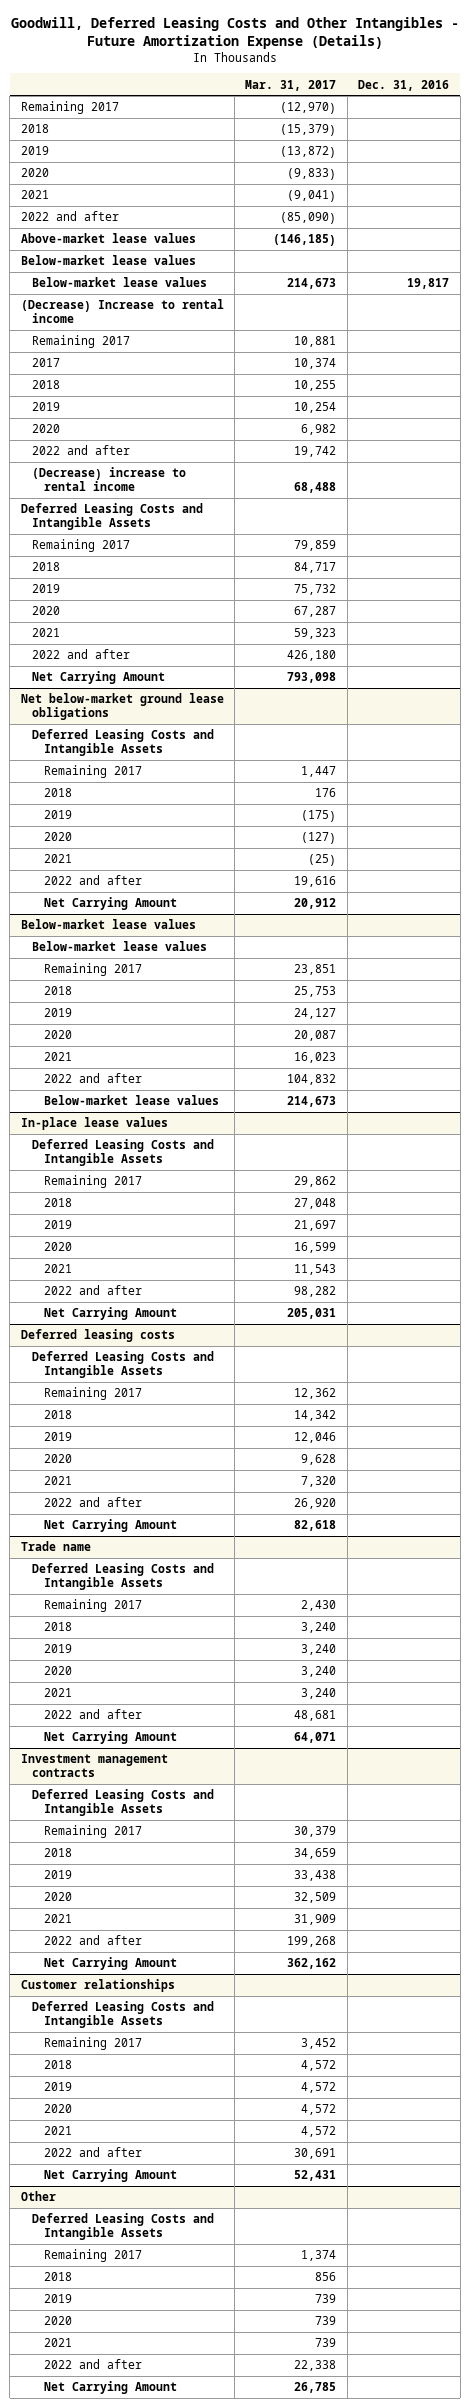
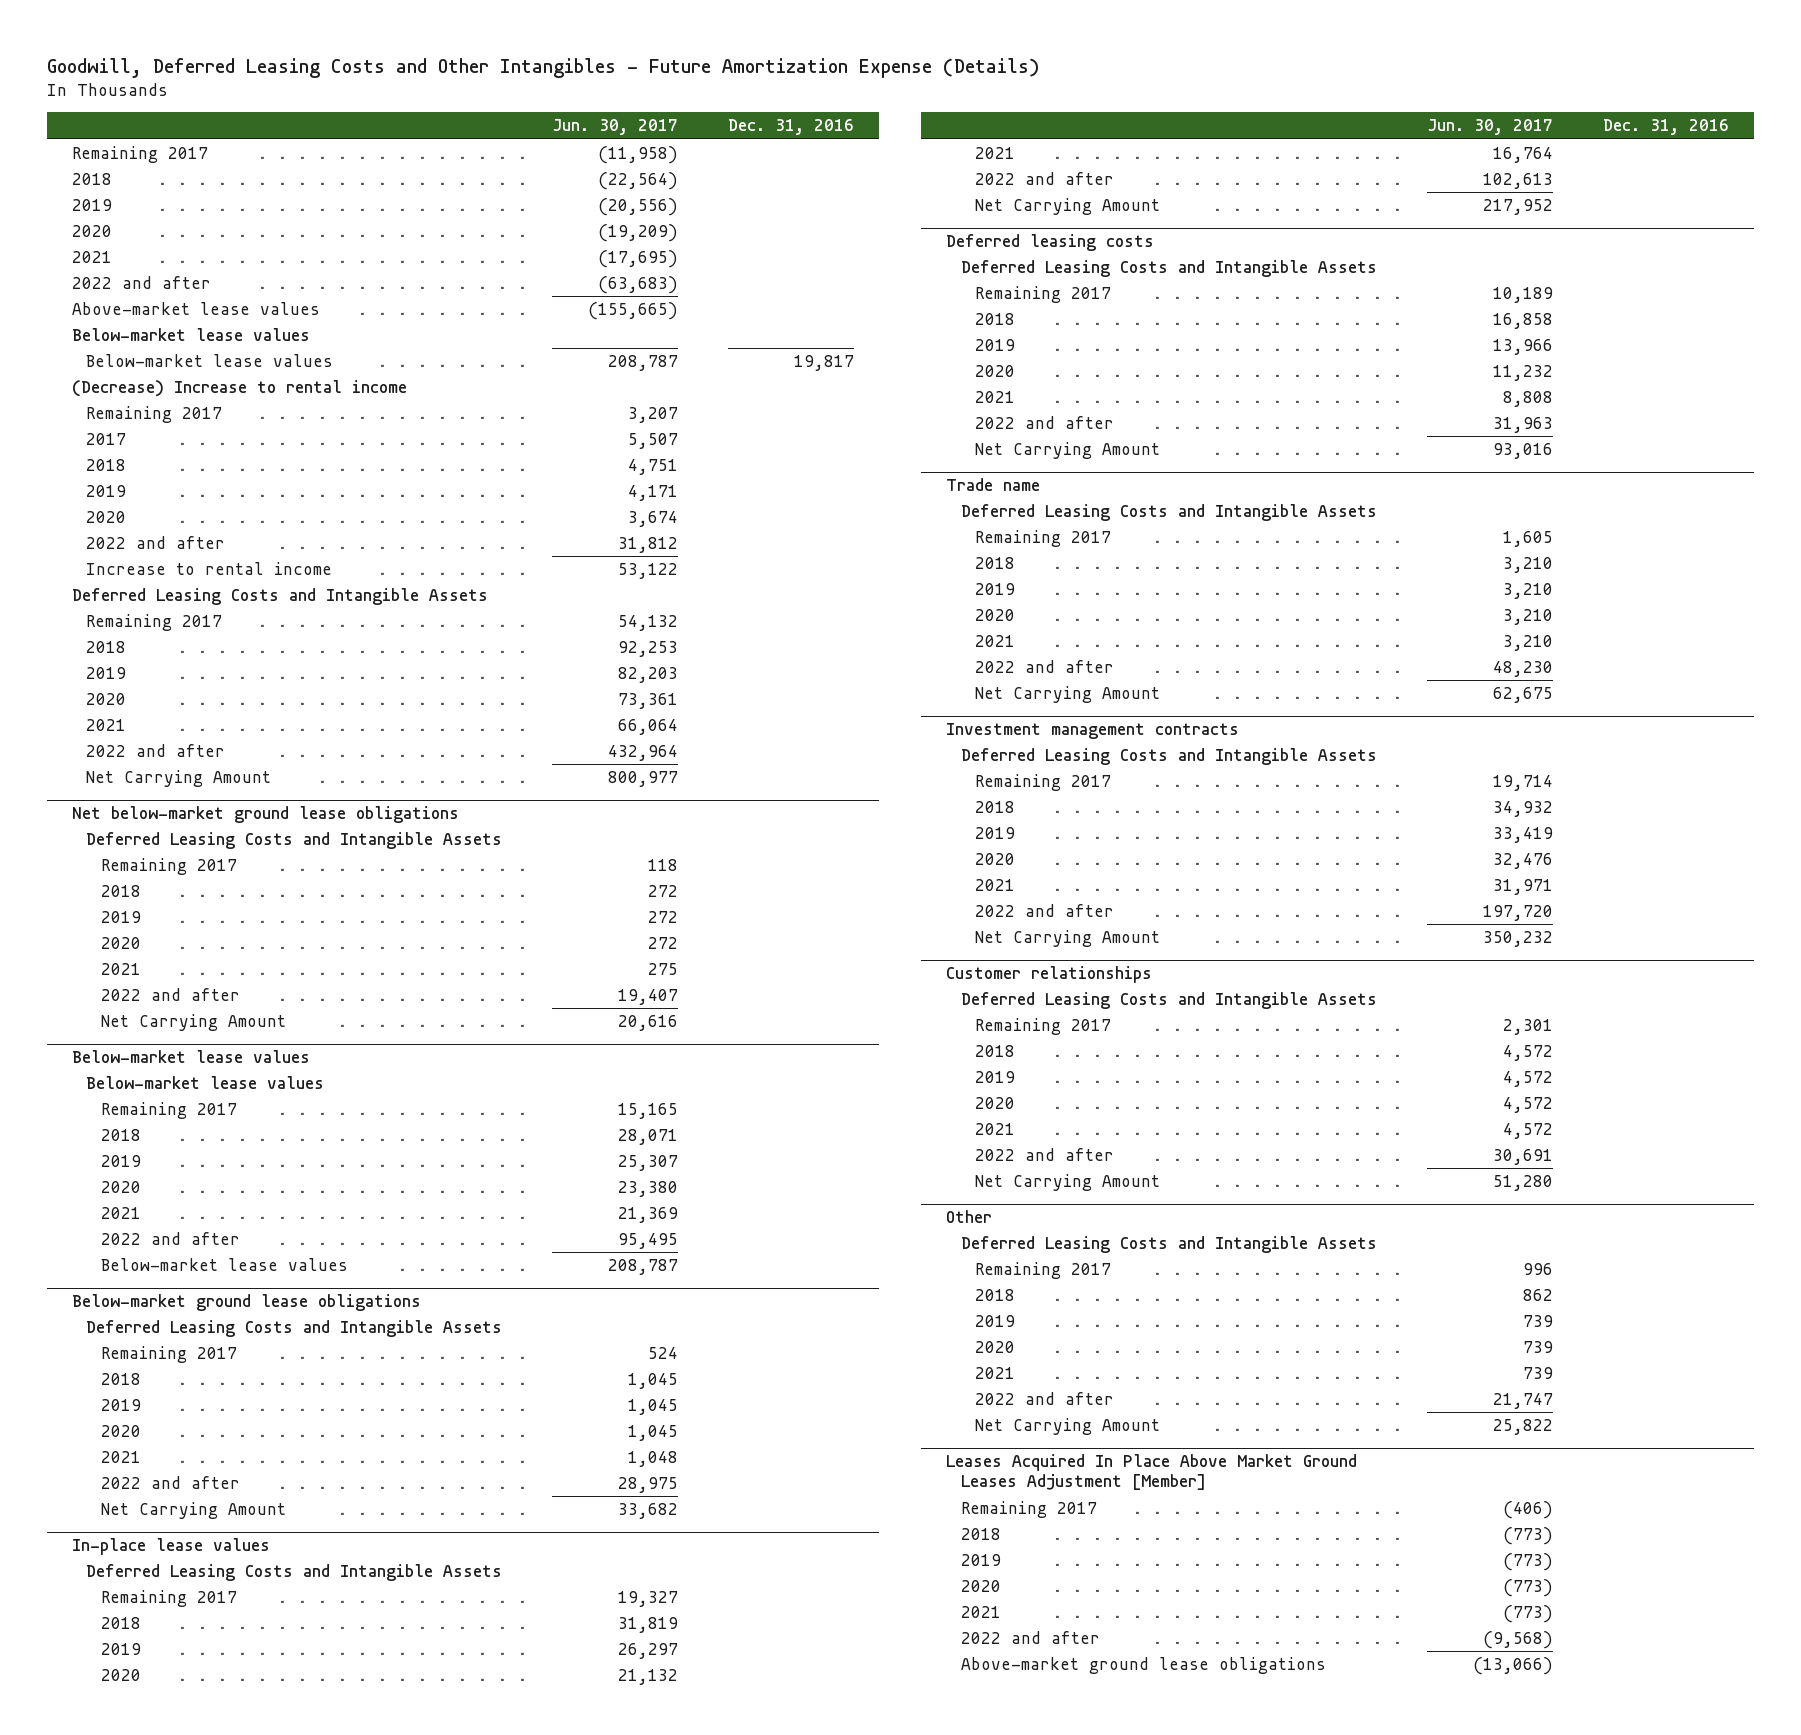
[245,79,337,91] Mar. 31, 2017 -> none
none -> [552,119,679,136] Jun. 30, 2017
[32,467,187,492] (Decrease) increase to rental income -> [86,561,333,575] Increase to rental income
none -> [72,1294,422,1312] Below-market ground lease obligations
none -> [86,1319,503,1337] Deferred Leasing Costs and Intangible Assets
none -> [100,1345,237,1363] Remaining 2017
none -> [100,1372,141,1385] 2018
none -> [100,1398,141,1411] 2019
none -> [100,1424,141,1437] 2020
none -> [100,1450,141,1463] 2021
none -> [100,1475,240,1489] 2022 and after
none -> [100,1501,286,1519] Net Carrying Amount
none -> [946,1454,1358,1491] Leases Acquired In Place Above Market Ground Leases Adjustment [Member]
none -> [960,1500,1097,1518] Remaining 2017
none -> [960,1527,1001,1540] 2018
none -> [960,1553,1001,1566] 2019
none -> [960,1579,1001,1592] 2020
none -> [960,1605,1001,1618] 2021
none -> [960,1630,1100,1644] 2022 and after
none -> [960,1656,1326,1674] Above-market ground lease obligations

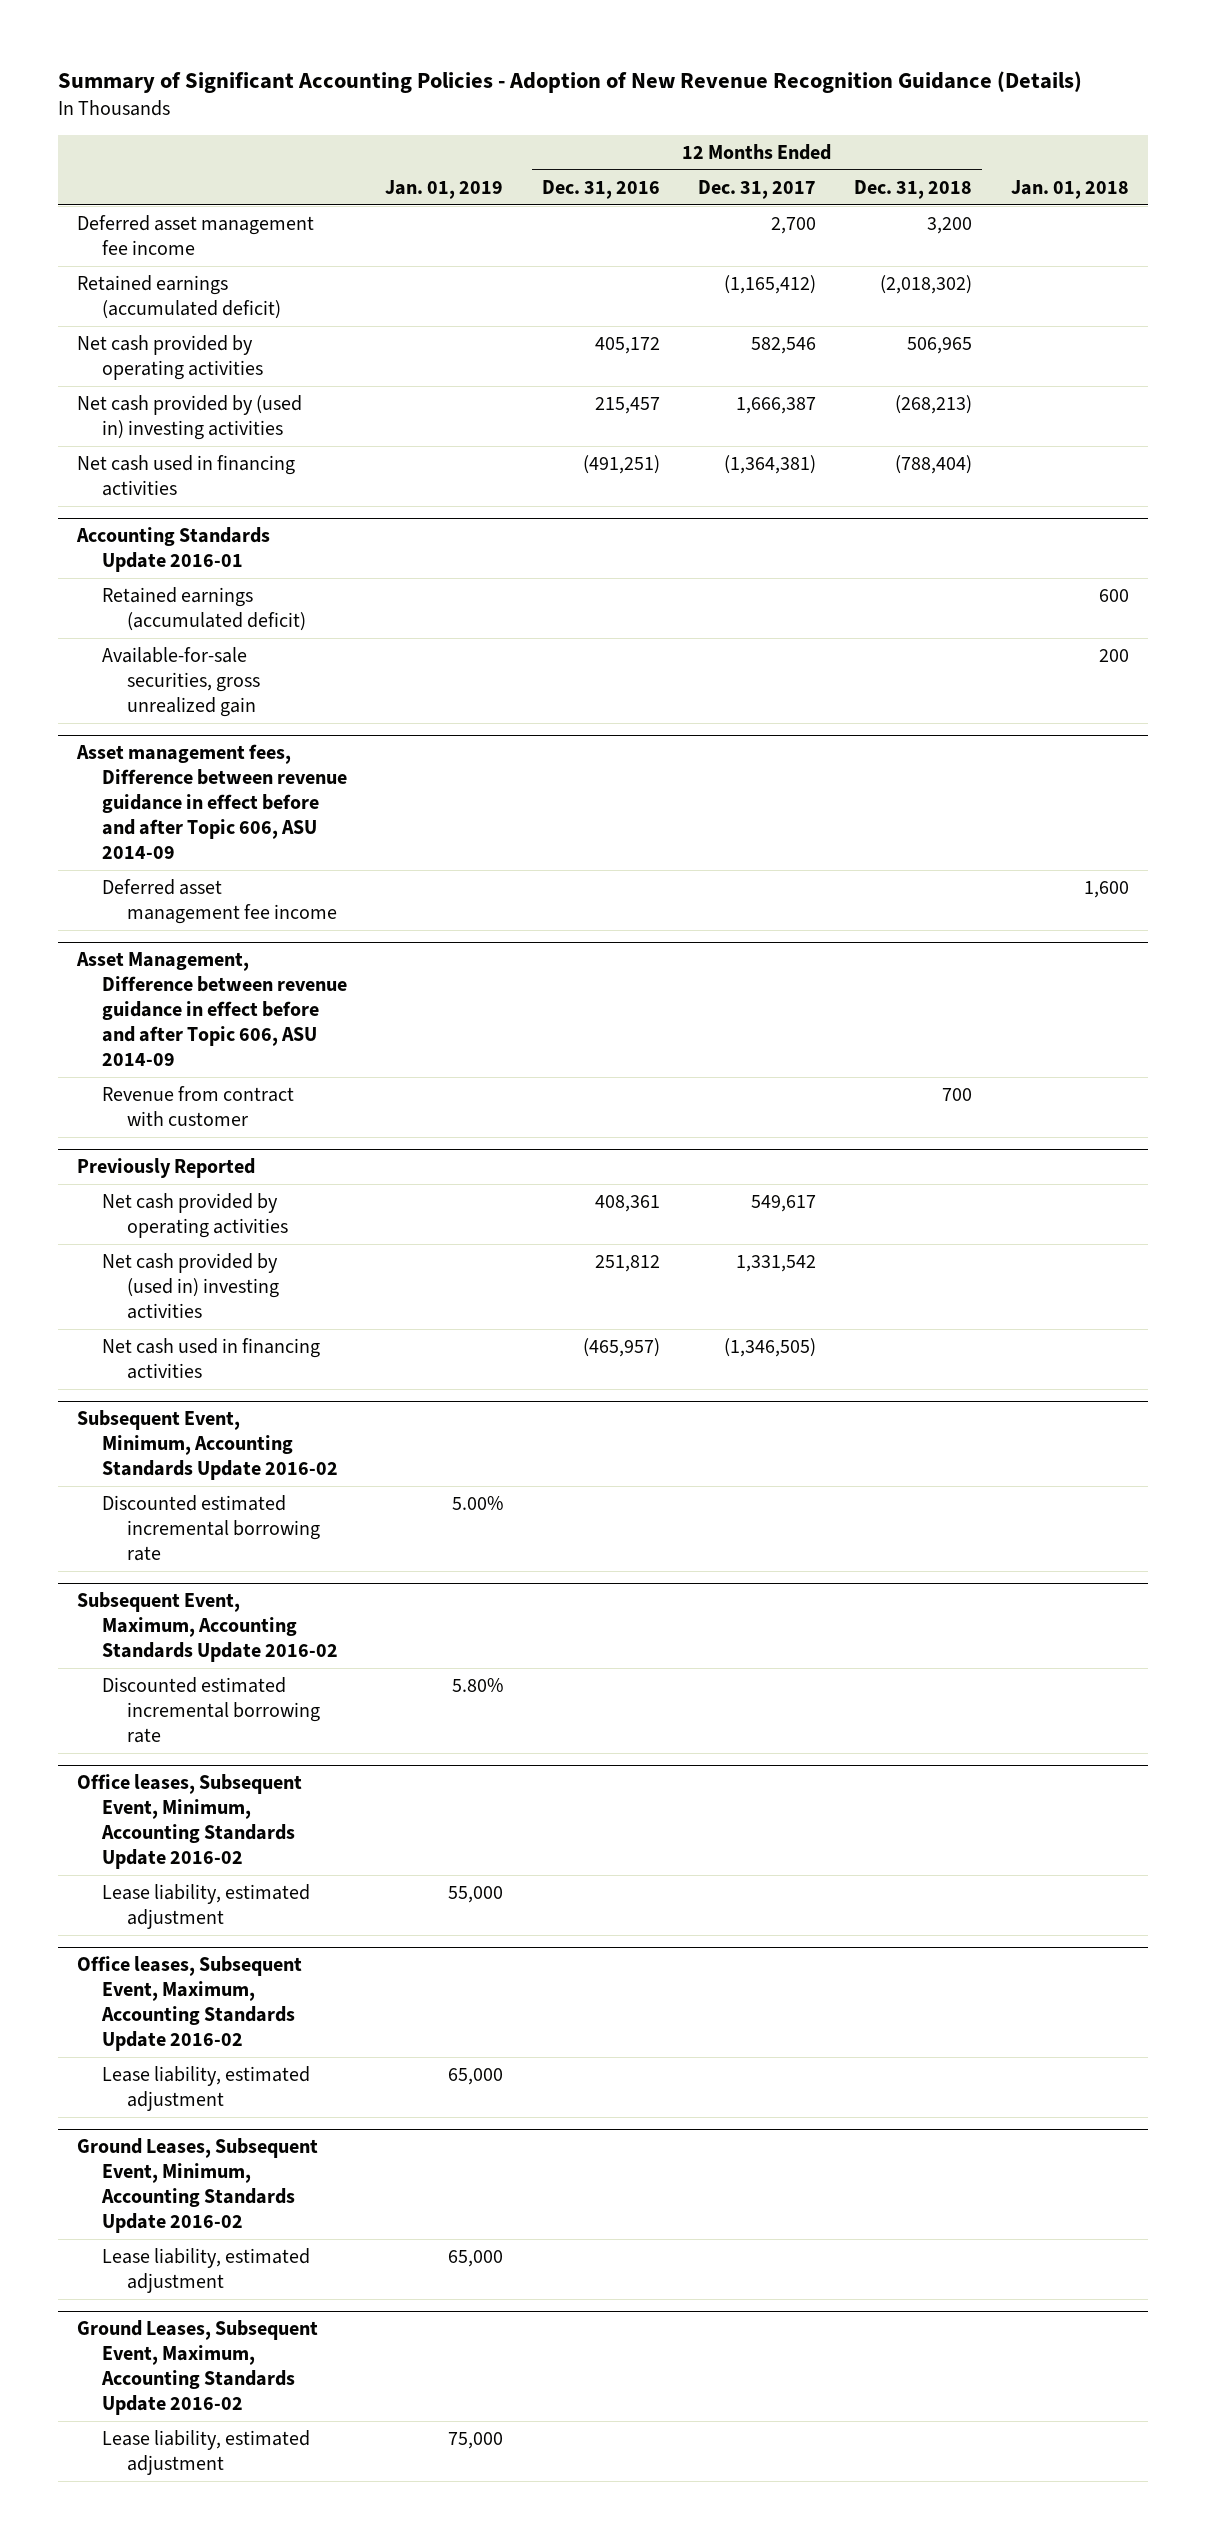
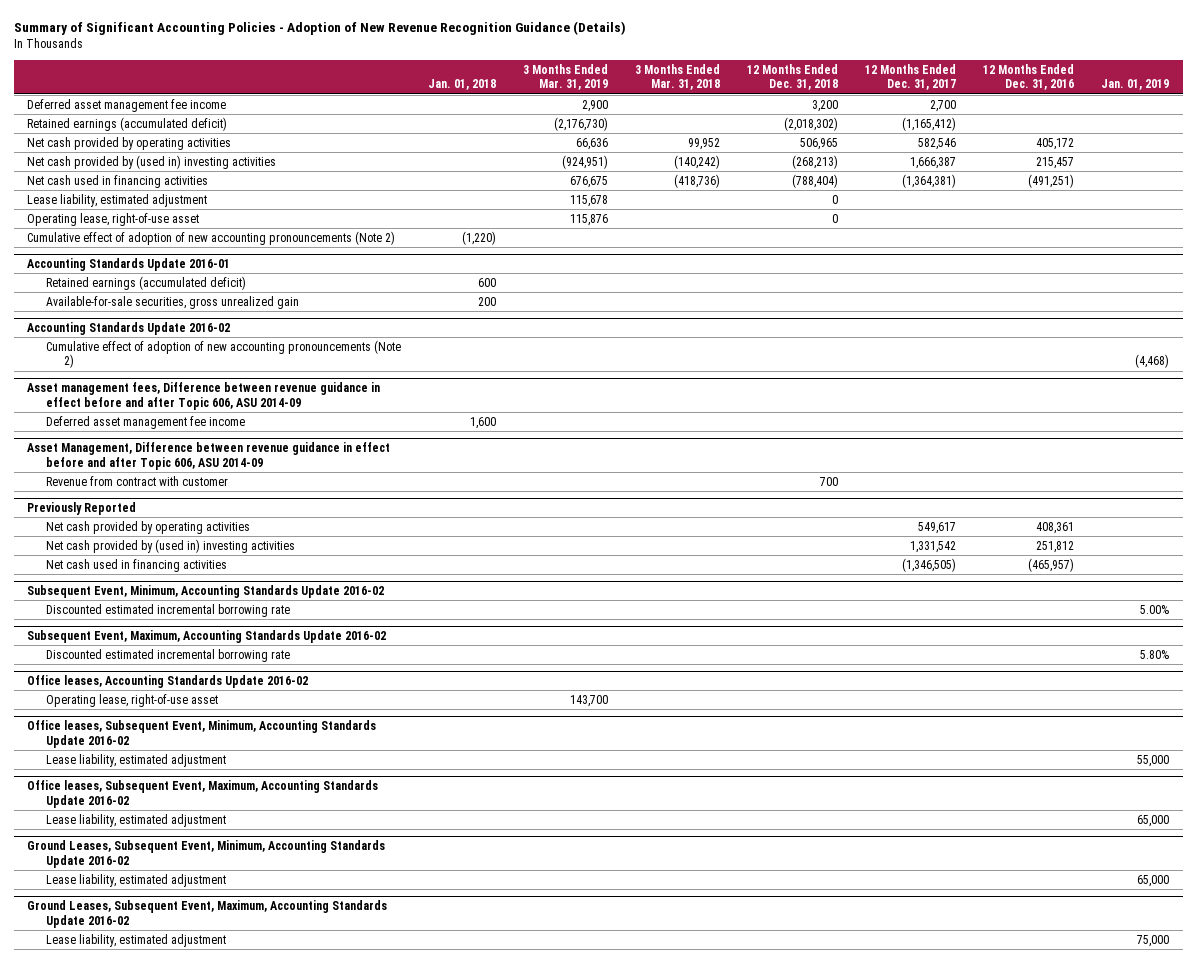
none -> [522,63,608,91] 3 Months Ended Mar. 31, 2019
none -> [634,63,720,91] 3 Months Ended Mar. 31, 2018
none -> [27,193,208,207] Lease liability, estimated adjustment
none -> [27,212,200,226] Operating lease, right-of-use asset
none -> [27,230,396,245] Cumulative effect of adoption of new accounting pronouncements (Note 2)
none -> [27,322,231,336] Accounting Standards Update 2016-02
none -> [45,339,401,369] Cumulative effect of adoption of new accounting pronouncements (Note 2)
none -> [27,675,309,689] Office leases, Accounting Standards Update 2016-02
none -> [45,693,218,707] Operating lease, right-of-use asset

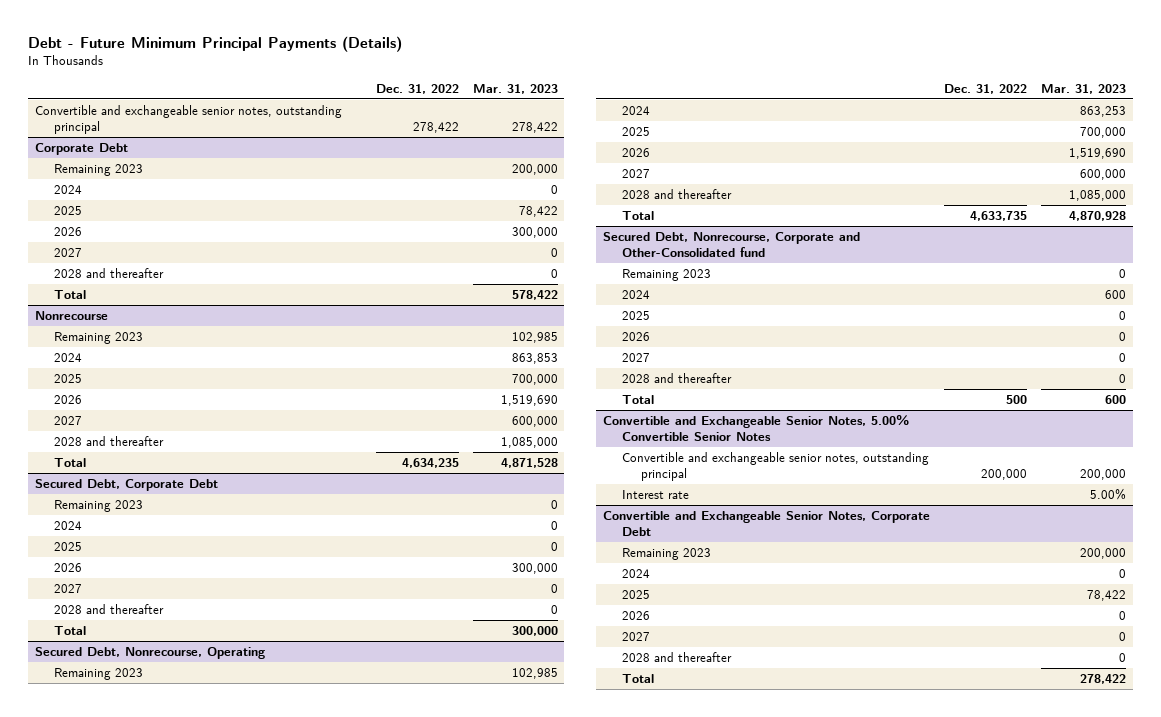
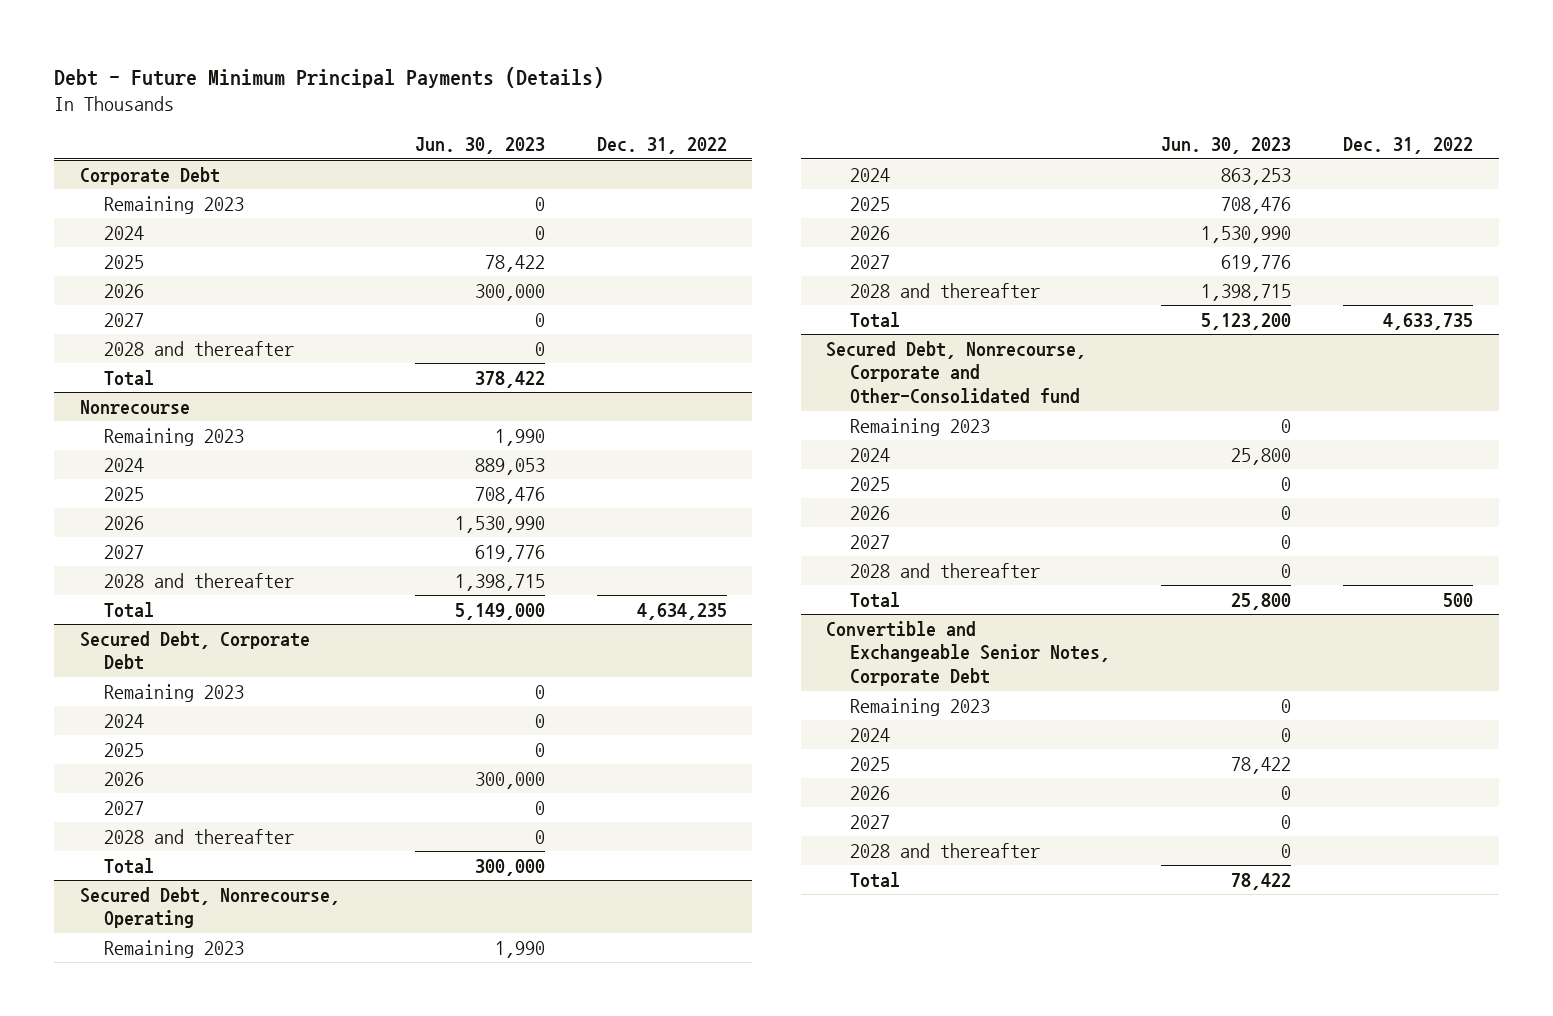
[472,83,558,94] Mar. 31, 2023 -> none
none -> [415,137,546,155] Jun. 30, 2023
[34,104,342,134] Convertible and exchangeable senior notes, outstanding principal -> none
[603,414,910,441] Convertible and Exchangeable Senior Notes, 5.00% Convertible Senior Notes -> none
[622,451,930,481] Convertible and exchangeable senior notes, outstanding principal -> none
[622,489,690,499] Interest rate -> none

